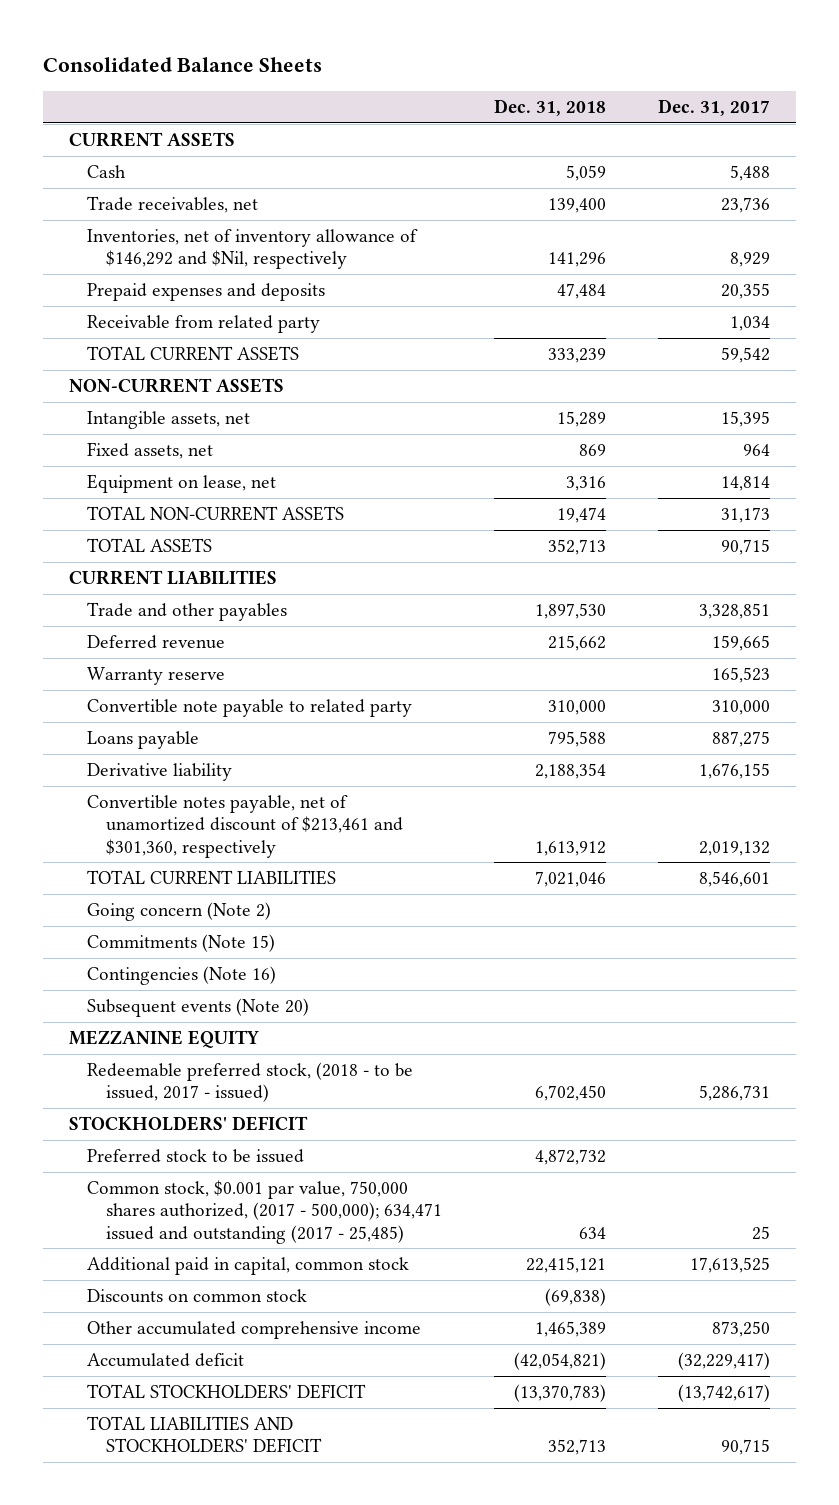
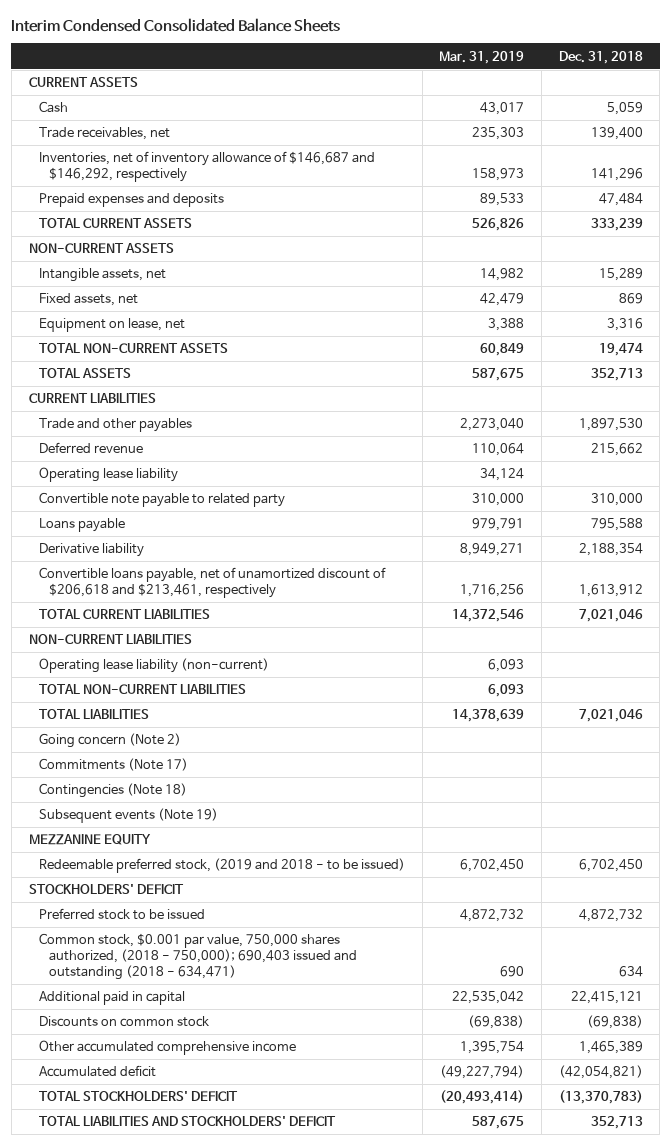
[42,56,322,72] Consolidated Balance Sheets -> [11,17,341,32] Interim Condensed Consolidated Balance Sheets
[658,98,771,116] Dec. 31, 2017 -> none
none -> [439,50,525,64] Mar. 31, 2019
[87,229,419,270] Inventories, net of inventory allowance of $146,292 and $Nil, respectively -> [38,151,375,182] Inventories, net of inventory allowance of $146,687 and $146,292, respectively
[87,315,321,334] Receivable from related party -> none
[87,667,226,686] Warranty reserve -> none
none -> [38,467,178,483] Operating lease liability
[87,795,404,858] Convertible notes payable, net of unamortized discount of $213,461 and $301,360, respectively -> [38,567,386,598] Convertible loans payable, net of unamortized discount of $206,618 and $213,461, respectively
none -> [28,634,192,645] NON-CURRENT LIABILITIES
none -> [38,658,269,674] Operating lease liability (non-current)
none -> [38,684,246,695] TOTAL NON-CURRENT LIABILITIES
none -> [38,709,149,720] TOTAL LIABILITIES
[87,934,276,953] Commitments (Note 15) -> [38,758,188,772] Commitments (Note 17)
[87,966,277,986] Contingencies (Note 16) -> [38,783,187,799] Contingencies (Note 18)
[87,998,310,1018] Subsequent events (Note 20) -> [38,808,218,824] Subsequent events (Note 19)
[87,1062,414,1103] Redeemable preferred stock, (2018 - to be issued, 2017 - issued) -> [38,858,405,874] Redeemable preferred stock, (2019 and 2018 - to be issued)
[87,1180,443,1244] Common stock, $0.001 par value, 750,000 shares authorized, (2017 - 500,000); 634,471 issued and outstanding (2017 - 25,485) -> [38,933,358,980] Common stock, $0.001 par value, 750,000 shares authorized, (2018 - 750,000); 690,403 issued and outstanding (2018 - 634,471)
[87,1257,410,1276] Additional paid in capital, common stock -> [38,991,185,1006] Additional paid in capital

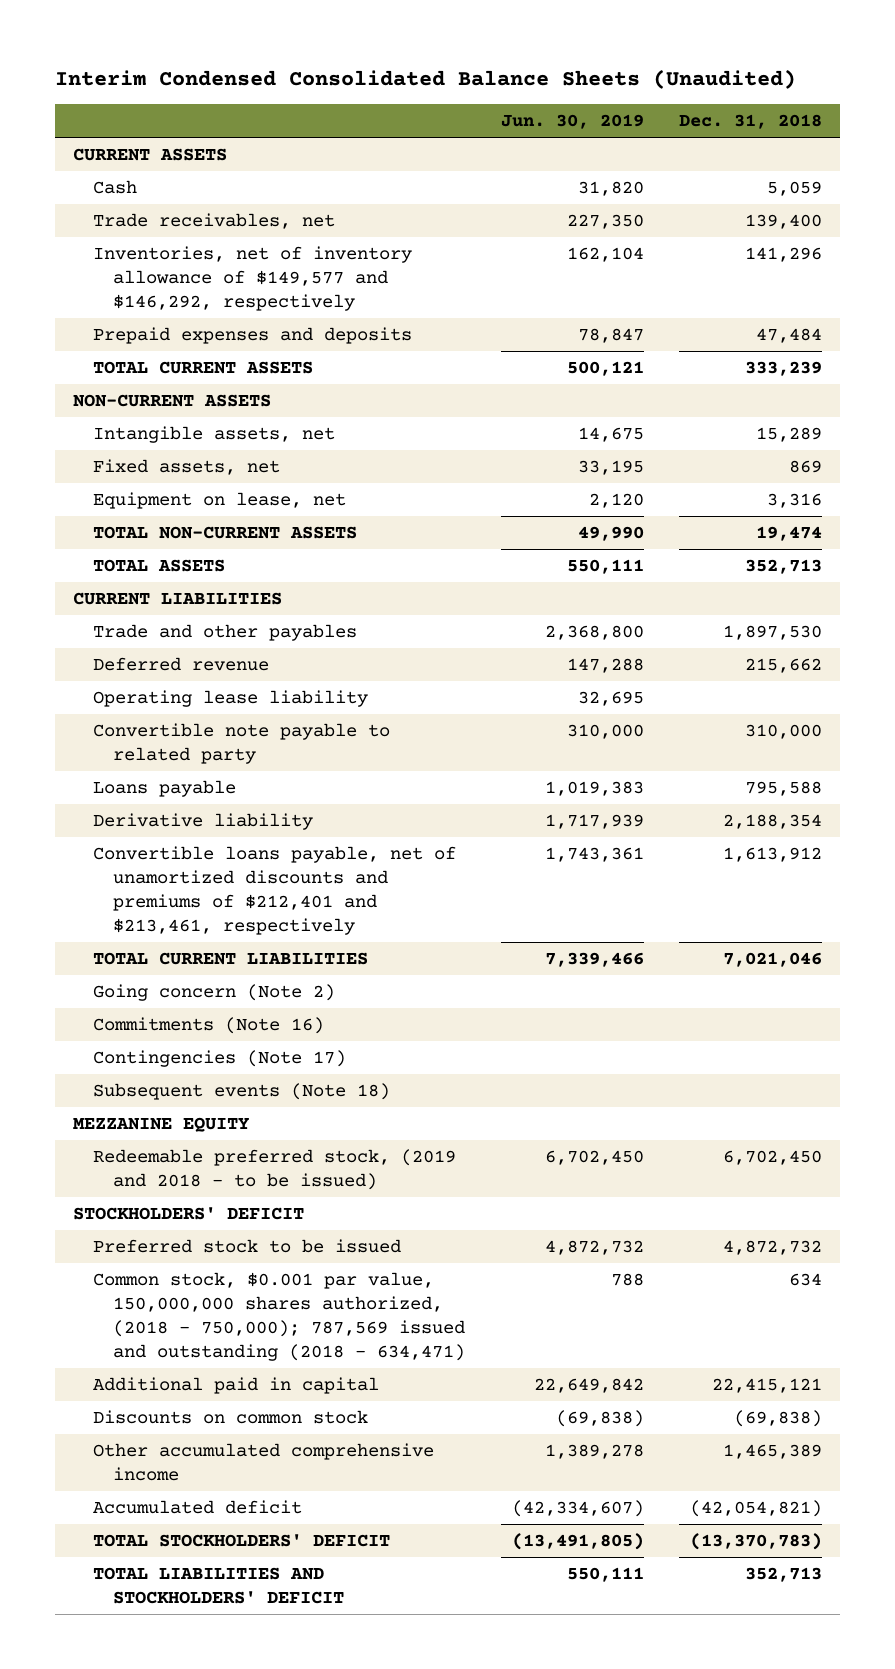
[11,17,341,32] Interim Condensed Consolidated Balance Sheets -> [55,69,797,90] Interim Condensed Consolidated Balance Sheets (Unaudited)
[439,50,525,64] Mar. 31, 2019 -> none
none -> [500,114,644,130] Jun. 30, 2019
[38,151,375,182] Inventories, net of inventory allowance of $146,687 and $146,292, respectively -> [93,246,413,312] Inventories, net of inventory allowance of $149,577 and $146,292, respectively
[38,567,386,598] Convertible loans payable, net of unamortized discount of $206,618 and $213,461, respectively -> [93,846,457,936] Convertible loans payable, net of unamortized discounts and premiums of $212,401 and $213,461, respectively
[28,634,192,645] NON-CURRENT LIABILITIES -> none
[38,658,269,674] Operating lease liability (non-current) -> none
[38,684,246,695] TOTAL NON-CURRENT LIABILITIES -> none
[38,709,149,720] TOTAL LIABILITIES -> none
[38,758,188,772] Commitments (Note 17) -> [93,1017,325,1035] Commitments (Note 16)
[38,783,187,799] Contingencies (Note 18) -> [93,1050,347,1068] Contingencies (Note 17)
[38,808,218,824] Subsequent events (Note 19) -> [93,1083,391,1101] Subsequent events (Note 18)
[38,933,358,980] Common stock, $0.001 par value, 750,000 shares authorized, (2018 - 750,000); 690,403 issued and outstanding (2018 - 634,471) -> [93,1272,466,1362] Common stock, $0.001 par value, 150,000,000 shares authorized, (2018 - 750,000); 787,569 issued and outstanding (2018 - 634,471)

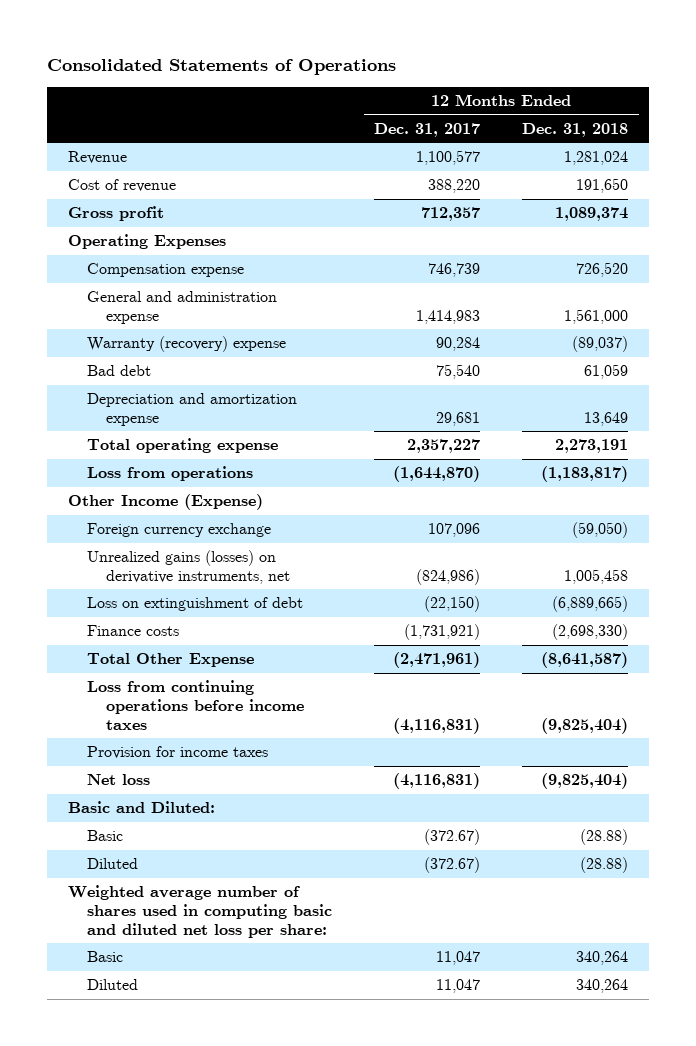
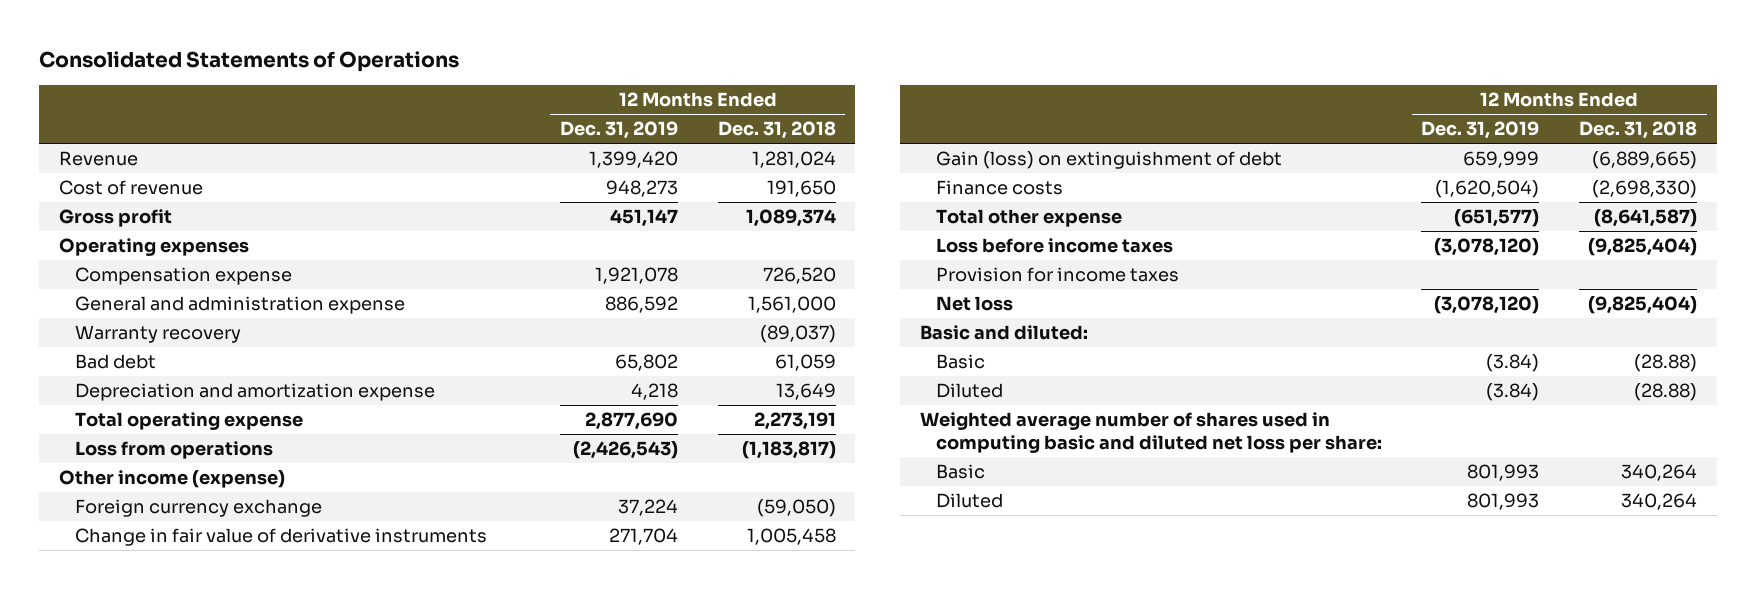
[374,122,481,137] Dec. 31, 2017 -> none
none -> [560,121,679,140] Dec. 31, 2019
[68,234,227,250] Operating Expenses -> [58,238,249,257] Operating expenses
[86,336,286,353] Warranty (recovery) expense -> [74,325,241,344] Warranty recovery
[68,494,264,511] Other Income (Expense) -> [58,470,285,489] Other income (expense)
[86,550,290,584] Unrealized gains (losses) on derivative instruments, net -> [74,528,487,547] Change in fair value of derivative instruments
[86,597,303,612] Loss on extinguishment of debt -> [936,151,1283,170] Gain (loss) on extinguishment of debt
[86,653,254,668] Total Other Expense -> [936,209,1123,228] Total other expense
[86,680,304,730] Loss from continuing operations before income taxes -> [936,238,1174,254] Loss before income taxes
[68,801,216,814] Basic and Diluted: -> [919,325,1088,341] Basic and diluted:

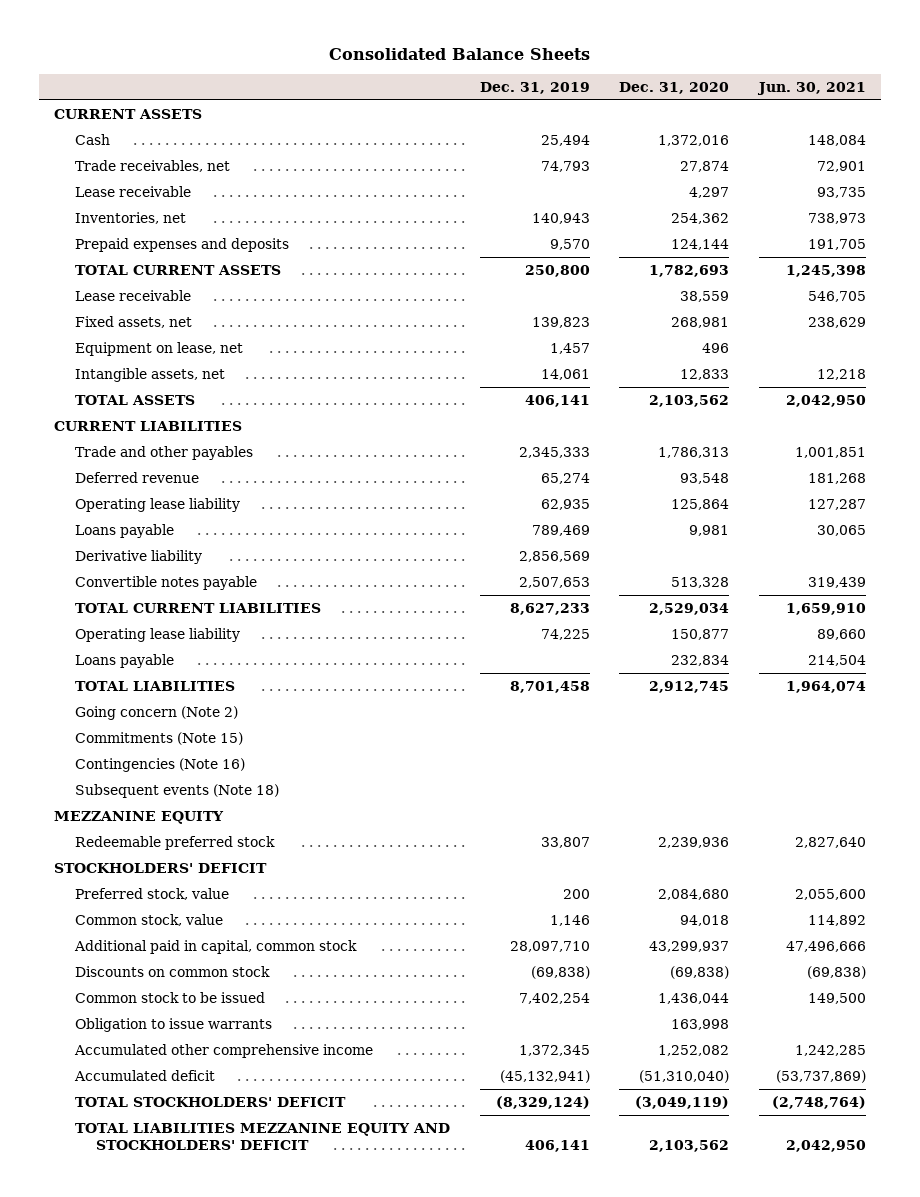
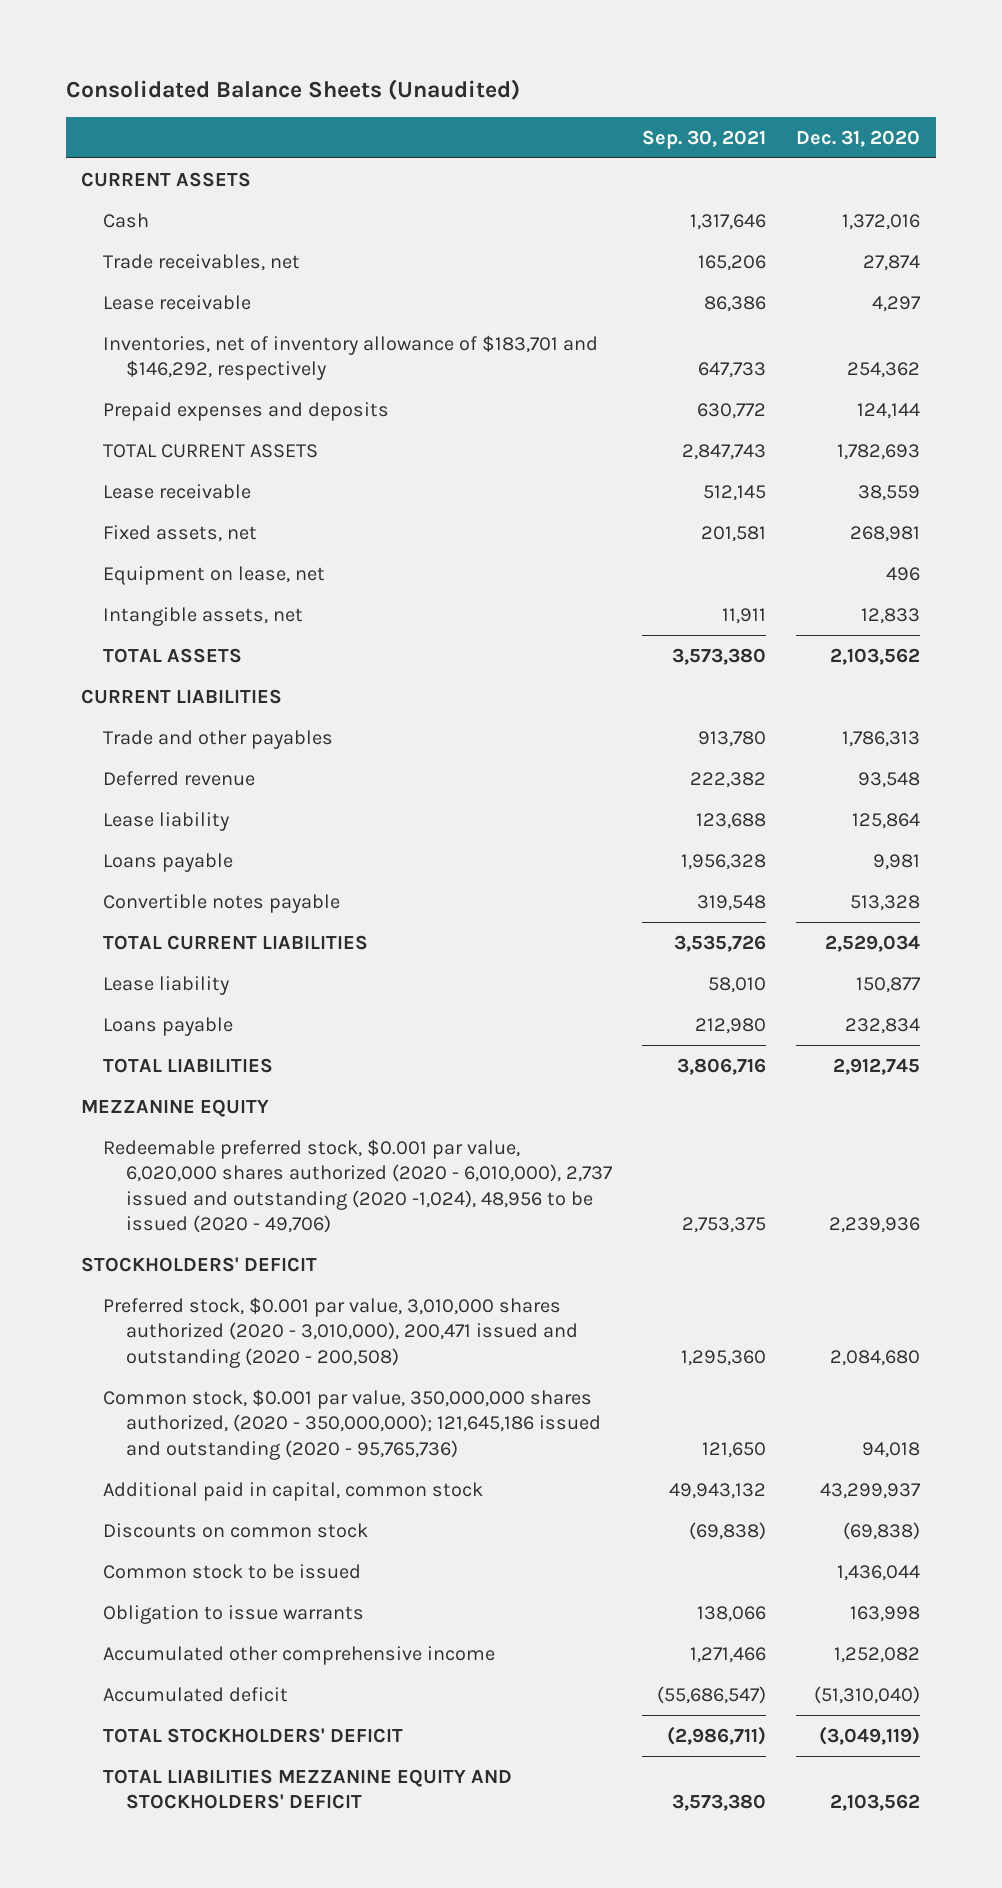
[328,48,590,61] Consolidated Balance Sheets -> [66,79,521,101] Consolidated Balance Sheets (Unaudited)
[479,82,590,95] Dec. 31, 2019 -> none
[757,82,867,96] Jun. 30, 2021 -> none
none -> [641,129,766,149] Sep. 30, 2021
[75,211,187,224] Inventories, net -> [103,334,599,381] Inventories, net of inventory allowance of $183,701 and $146,292, respectively
[75,497,241,512] Operating lease liability -> [103,811,230,831] Lease liability
[75,549,203,564] Derivative liability -> none
[75,627,241,642] Operating lease liability -> [103,975,230,995] Lease liability
[75,705,239,720] Going concern (Note 2) -> none
[75,731,244,745] Commitments (Note 15) -> none
[75,757,246,772] Contingencies (Note 16) -> none
[75,783,280,798] Subsequent events (Note 18) -> none
[75,835,276,850] Redeemable preferred stock -> [103,1138,613,1234] Redeemable preferred stock, $0.001 par value, 6,020,000 shares authorized (2020 - 6,010,000), 2,737 issued and outstanding (2020 -1,024), 48,956 to be issued (2020 - 49,706)
[75,887,230,900] Preferred stock, value -> [103,1296,578,1368] Preferred stock, $0.001 par value, 3,010,000 shares authorized (2020 - 3,010,000), 200,471 issued and outstanding (2020 - 200,508)
[75,913,224,926] Common stock, value -> [103,1388,601,1460] Common stock, $0.001 par value, 350,000,000 shares authorized, (2020 - 350,000,000); 121,645,186 issued and outstanding (2020 - 95,765,736)

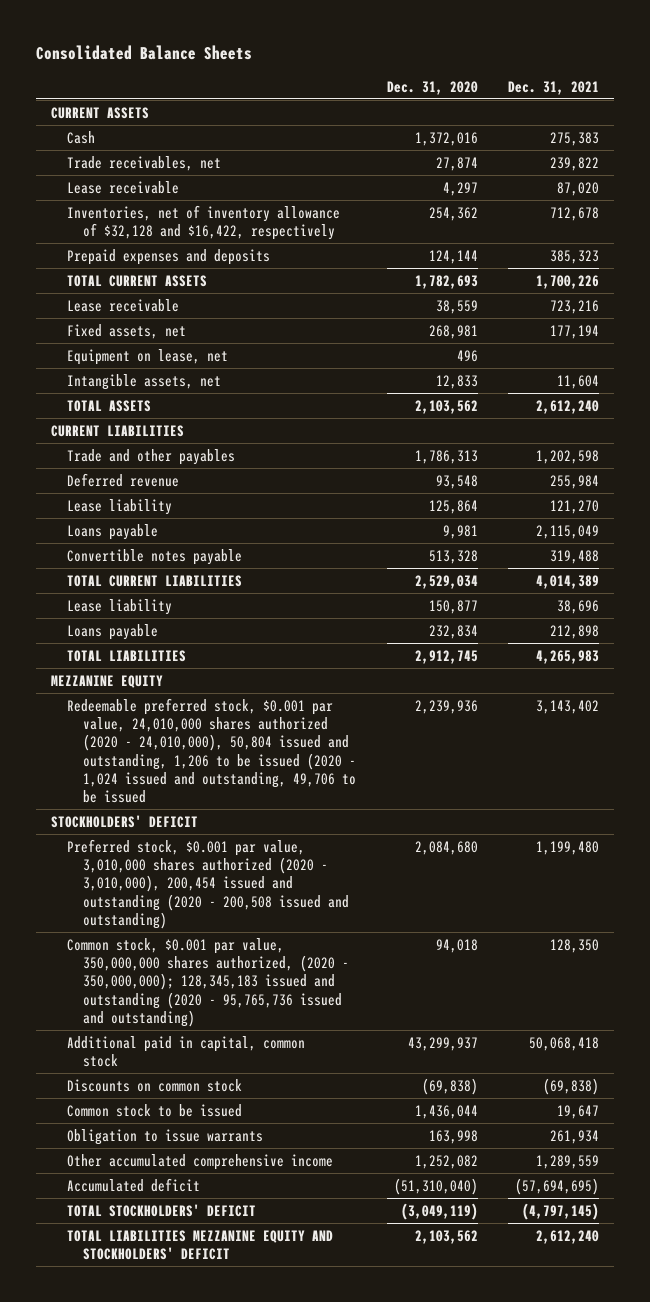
[66,79,521,101] Consolidated Balance Sheets (Unaudited) -> [36,45,253,61] Consolidated Balance Sheets
[641,129,766,149] Sep. 30, 2021 -> none
none -> [507,80,599,95] Dec. 31, 2021
[103,334,599,381] Inventories, net of inventory allowance of $183,701 and $146,292, respectively -> [67,204,341,240] Inventories, net of inventory allowance of $32,128 and $16,422, respectively
[103,1138,613,1234] Redeemable preferred stock, $0.001 par value, 6,020,000 shares authorized (2020 - 6,010,000), 2,737 issued and outstanding (2020 -1,024), 48,956 to be issued (2020 - 49,706) -> [67,697,357,804] Redeemable preferred stock, $0.001 par value, 24,010,000 shares authorized (2020 - 24,010,000), 50,804 issued and outstanding, 1,206 to be issued (2020 - 1,024 issued and outstanding, 49,706 to be issued
[103,1296,578,1368] Preferred stock, $0.001 par value, 3,010,000 shares authorized (2020 - 3,010,000), 200,471 issued and outstanding (2020 - 200,508) -> [67,838,350,929] Preferred stock, $0.001 par value, 3,010,000 shares authorized (2020 - 3,010,000), 200,454 issued and outstanding (2020 - 200,508 issued and outstanding)
[103,1388,601,1460] Common stock, $0.001 par value, 350,000,000 shares authorized, (2020 - 350,000,000); 121,645,186 issued and outstanding (2020 - 95,765,736) -> [67,937,350,1027] Common stock, $0.001 par value, 350,000,000 shares authorized, (2020 - 350,000,000); 128,345,183 issued and outstanding (2020 - 95,765,736 issued and outstanding)
[103,1645,496,1665] Accumulated other comprehensive income -> [67,1153,334,1170] Other accumulated comprehensive income

